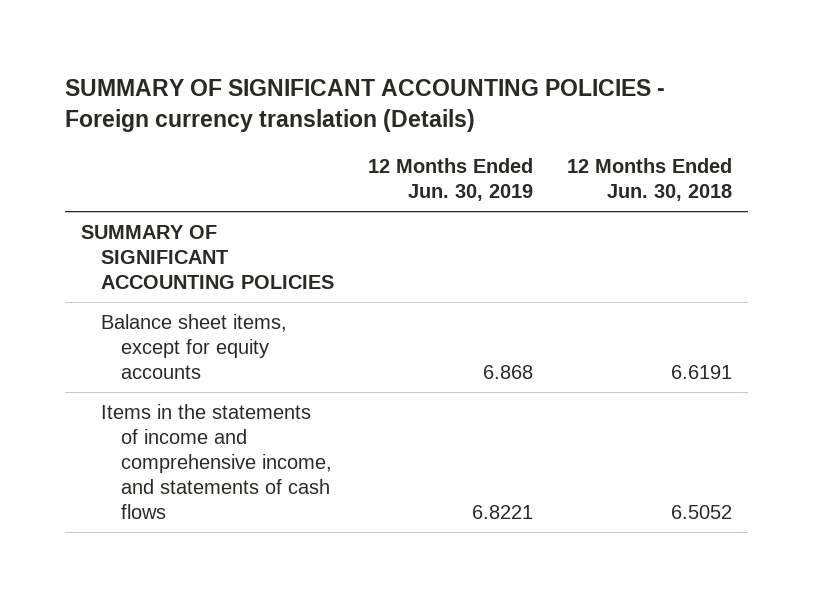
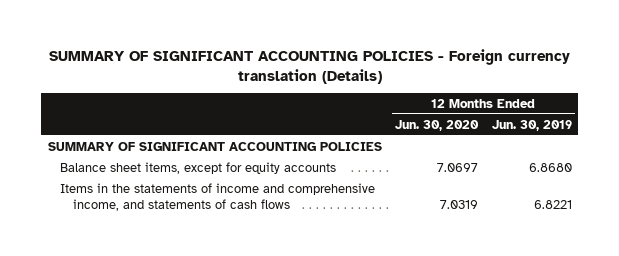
[566,158,732,202] 12 Months Ended Jun. 30, 2018 -> none
none -> [395,119,480,131] Jun. 30, 2020
[483,364,534,379] 6.868 -> [528,162,572,172] 6.8680

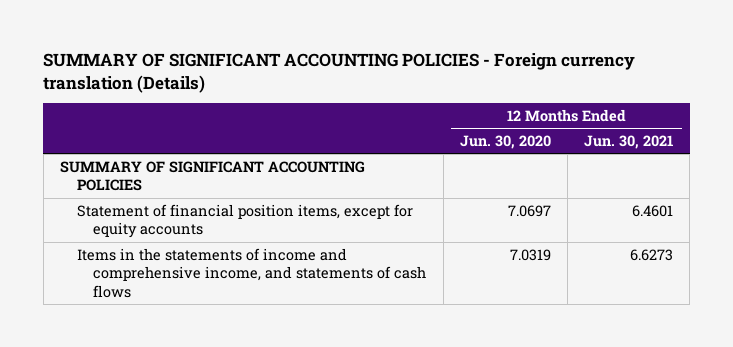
[491,119,572,131] Jun. 30, 2019 -> none
none -> [584,135,674,150] Jun. 30, 2021
[60,161,337,174] Balance sheet items, except for equity accounts -> [76,203,413,239] Statement of financial position items, except for equity accounts

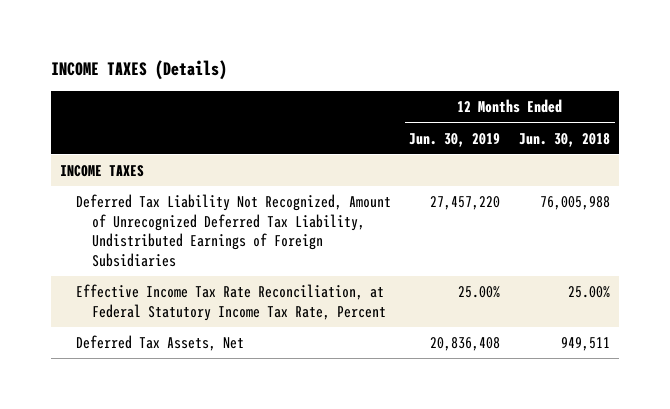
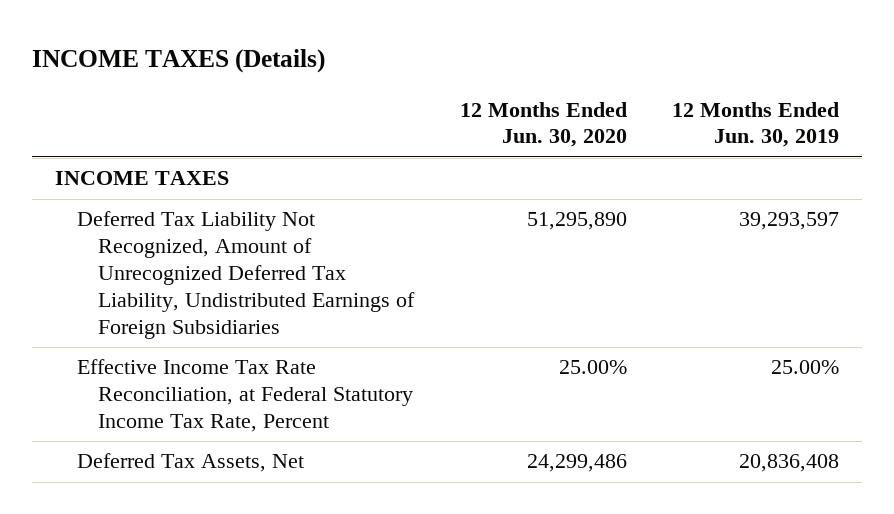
[518,132,610,147] Jun. 30, 2018 -> none
none -> [459,101,627,148] 12 Months Ended Jun. 30, 2020
[430,196,501,211] 27,457,220 -> [739,212,840,231] 39,293,597

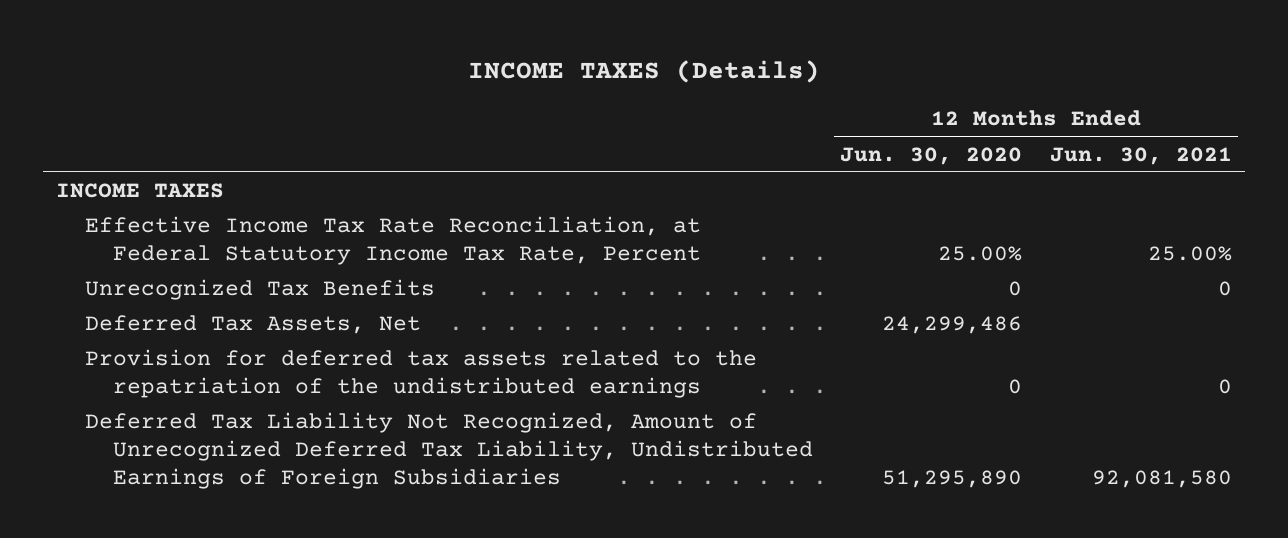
[672,101,840,148] 12 Months Ended Jun. 30, 2019 -> none
none -> [1049,146,1232,165] Jun. 30, 2021
none -> [84,279,435,301] Unrecognized Tax Benefits
none -> [84,349,757,399] Provision for deferred tax assets related to the repatriation of the undistributed earnings
[76,211,416,340] Deferred Tax Liability Not Recognized, Amount of Unrecognized Deferred Tax Liability, Undistributed Earnings of Foreign Subsidiaries -> [84,412,814,490] Deferred Tax Liability Not Recognized, Amount of Unrecognized Deferred Tax Liability, Undistributed Earnings of Foreign Subsidiaries

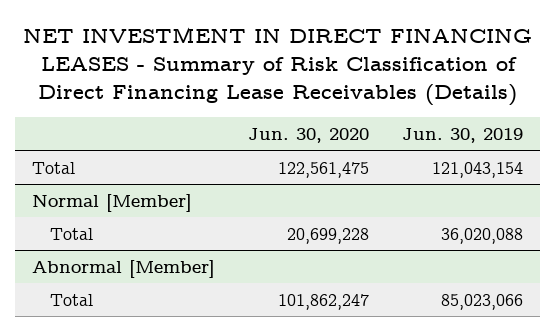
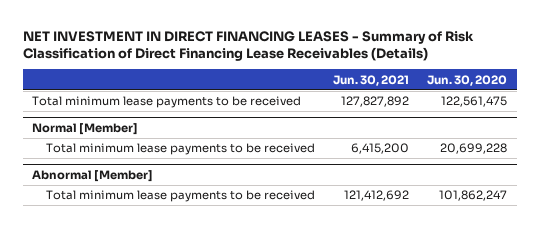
[402,127,524,143] Jun. 30, 2019 -> none
none -> [333,74,410,86] Jun. 30, 2021
[31,161,75,174] Total -> [32,96,302,109] Total minimum lease payments to be received
[49,227,93,240] Total -> [46,143,316,156] Total minimum lease payments to be received
[49,293,93,306] Total -> [46,190,316,203] Total minimum lease payments to be received

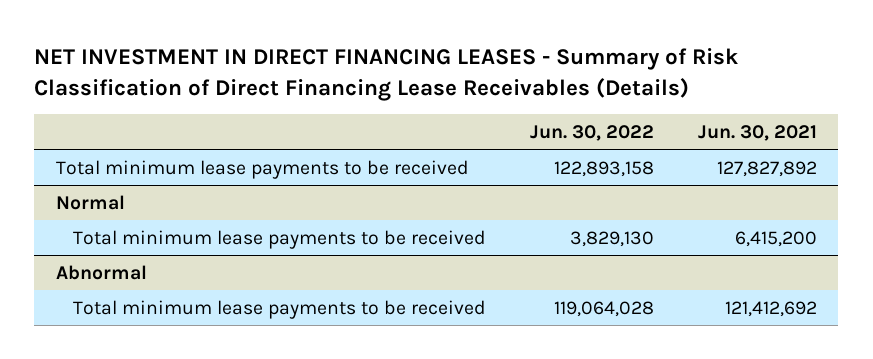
[427,74,508,86] Jun. 30, 2020 -> none
none -> [529,124,654,141] Jun. 30, 2022
[32,122,139,135] Normal [Member] -> [56,194,126,210] Normal
[32,169,154,182] Abnormal [Member] -> [56,264,148,280] Abnormal

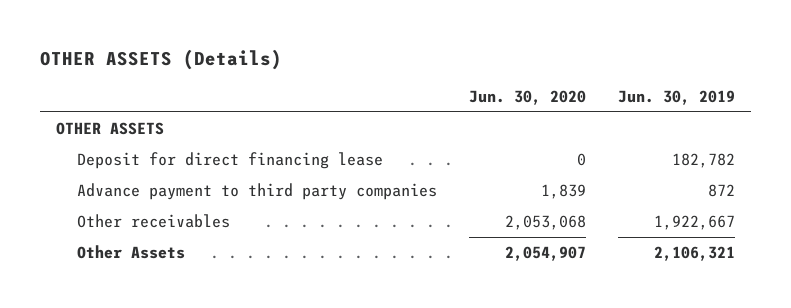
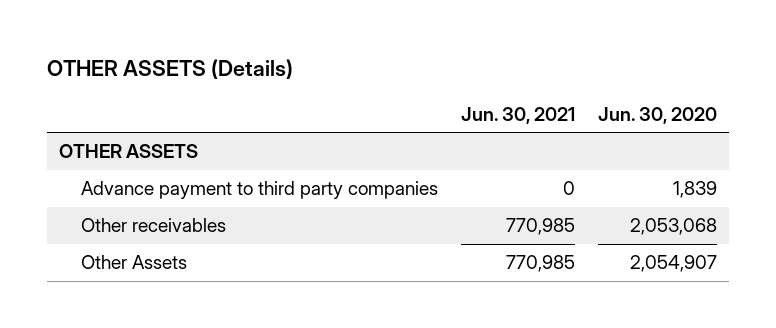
[618,89,736,105] Jun. 30, 2019 -> none
none -> [461,106,576,124] Jun. 30, 2021
[77,152,384,170] Deposit for direct financing lease -> none

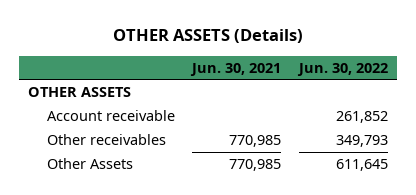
[598,106,718,124] Jun. 30, 2020 -> none
none -> [296,62,388,76] Jun. 30, 2022
[81,181,439,200] Advance payment to third party companies -> none
none -> [46,110,175,122] Account receivable

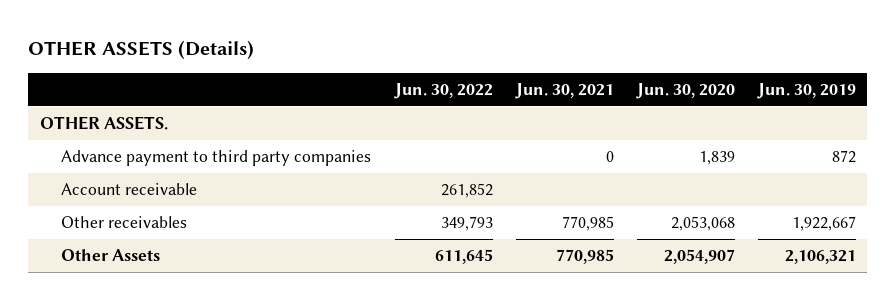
none -> [635,82,735,99] Jun. 30, 2020
none -> [756,82,856,99] Jun. 30, 2019
[27,87,131,98] OTHER ASSETS -> [40,116,169,131] OTHER ASSETS.
none -> [61,150,372,167] Advance payment to third party companies

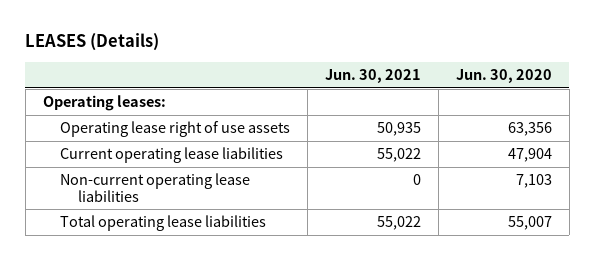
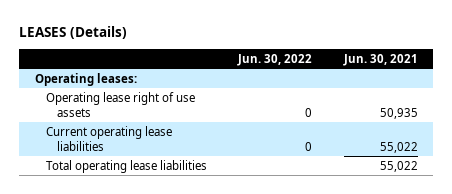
[455,68,552,83] Jun. 30, 2020 -> none
none -> [237,53,313,66] Jun. 30, 2022
[60,173,251,202] Non-current operating lease liabilities -> none

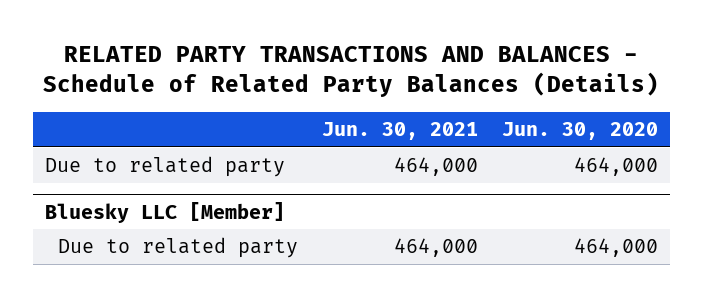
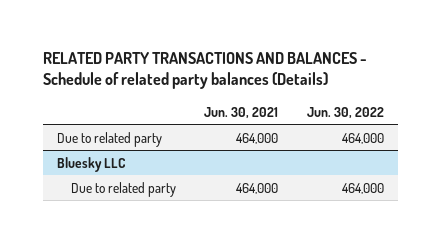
[43,46,660,98] RELATED PARTY TRANSACTIONS AND BALANCES - Schedule of Related Party Balances (Details) -> [42,51,367,90] RELATED PARTY TRANSACTIONS AND BALANCES - Schedule of related party balances (Details)
[502,122,659,141] Jun. 30, 2020 -> none
none -> [306,106,384,119] Jun. 30, 2022
[44,201,285,223] Bluesky LLC [Member] -> [56,156,126,172] Bluesky LLC

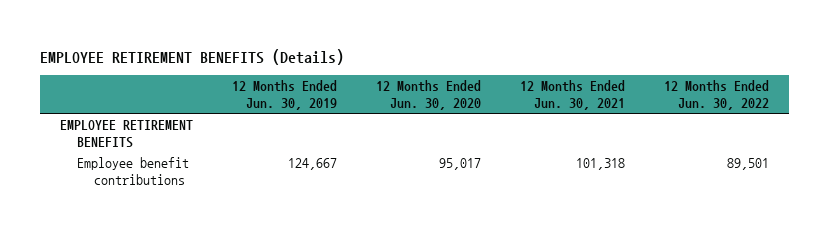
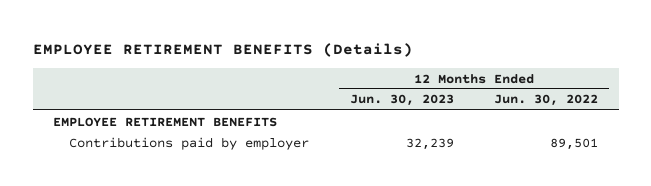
[231,80,337,111] 12 Months Ended Jun. 30, 2019 -> none
[376,80,482,111] 12 Months Ended Jun. 30, 2020 -> none
[520,80,626,111] 12 Months Ended Jun. 30, 2021 -> none
none -> [349,94,454,107] Jun. 30, 2023
[76,157,189,185] Employee benefit contributions -> [68,136,309,150] Contributions paid by employer

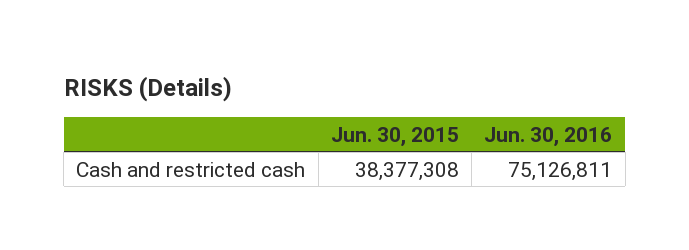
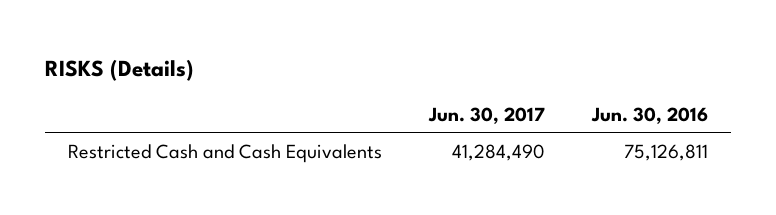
[330,126,459,147] Jun. 30, 2015 -> none
none -> [427,106,545,124] Jun. 30, 2017
[76,161,306,177] Cash and restricted cash -> [68,143,383,163] Restricted Cash and Cash Equivalents

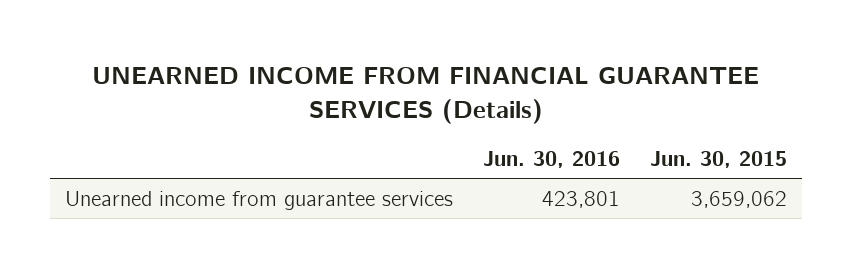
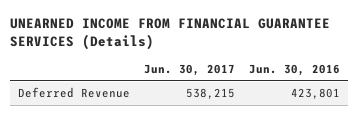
[650,151,788,169] Jun. 30, 2015 -> none
none -> [143,64,235,77] Jun. 30, 2017
[65,190,454,210] Unearned income from guarantee services -> [17,87,130,99] Deferred Revenue

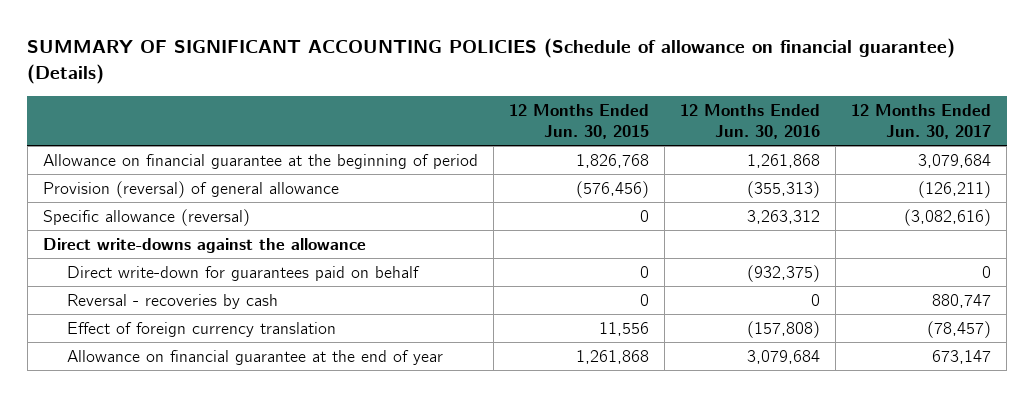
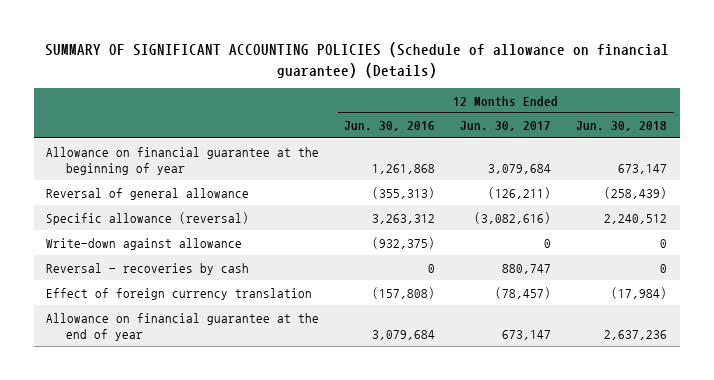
[508,103,649,139] 12 Months Ended Jun. 30, 2015 -> none
none -> [576,121,668,132] Jun. 30, 2018
[42,153,478,169] Allowance on financial guarantee at the beginning of period -> [46,146,320,175] Allowance on financial guarantee at the beginning of year
[42,180,339,198] Provision (reversal) of general allowance -> [46,187,250,200] Reversal of general allowance
[42,237,366,253] Direct write-downs against the allowance -> none
[67,265,421,281] Direct write-down for guarantees paid on behalf -> [46,237,243,250] Write-down against allowance

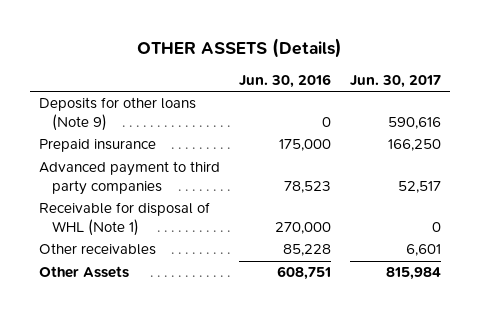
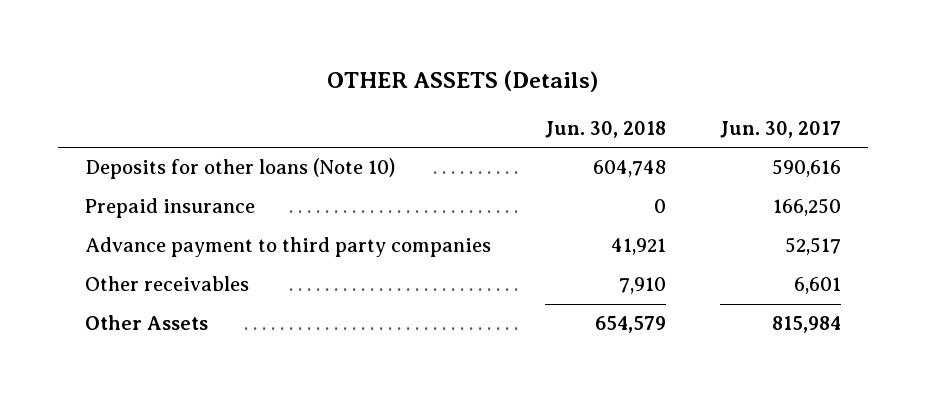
[239,74,332,89] Jun. 30, 2016 -> none
none -> [544,120,666,138] Jun. 30, 2018
[39,97,197,131] Deposits for other loans (Note 9) -> [84,158,395,180] Deposits for other loans (Note 10)
[39,202,211,236] Receivable for disposal of WHL (Note 1) -> none
[39,161,221,195] Advanced payment to third party companies -> [84,237,491,258] Advance payment to third party companies

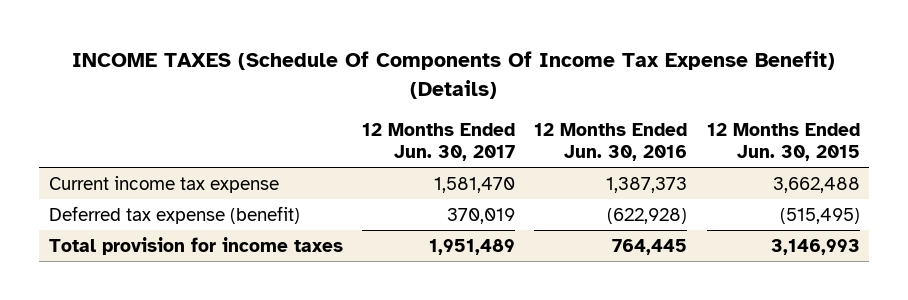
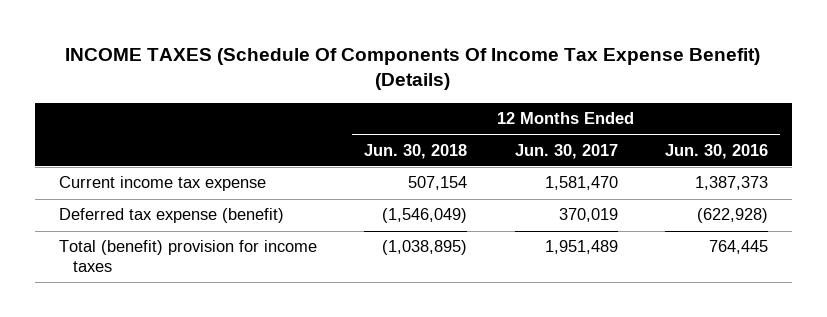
[706,123,860,162] 12 Months Ended Jun. 30, 2015 -> none
none -> [364,143,468,159] Jun. 30, 2018
[48,236,343,255] Total provision for income taxes -> [58,240,317,273] Total (benefit) provision for income taxes

